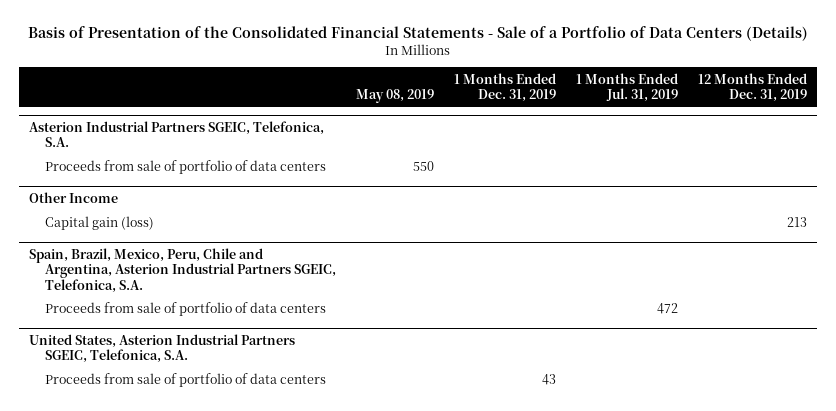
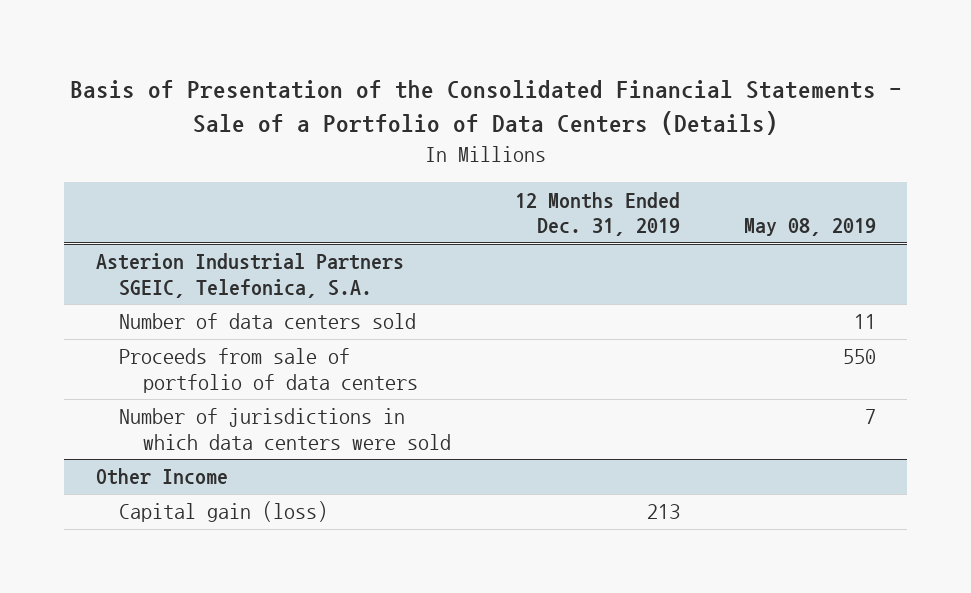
[454,72,557,103] 1 Months Ended Dec. 31, 2019 -> none
[576,72,679,103] 1 Months Ended Jul. 31, 2019 -> none
none -> [119,313,417,330] Number of data centers sold
none -> [119,408,451,450] Number of jurisdictions in which data centers were sold
[29,248,337,293] Spain, Brazil, Mexico, Peru, Chile and Argentina, Asterion Industrial Partners SGEIC, Telefonica, S.A. -> none
[45,302,327,317] Proceeds from sale of portfolio of data centers -> none
[29,334,296,364] United States, Asterion Industrial Partners SGEIC, Telefonica, S.A. -> none
[45,373,327,388] Proceeds from sale of portfolio of data centers -> none

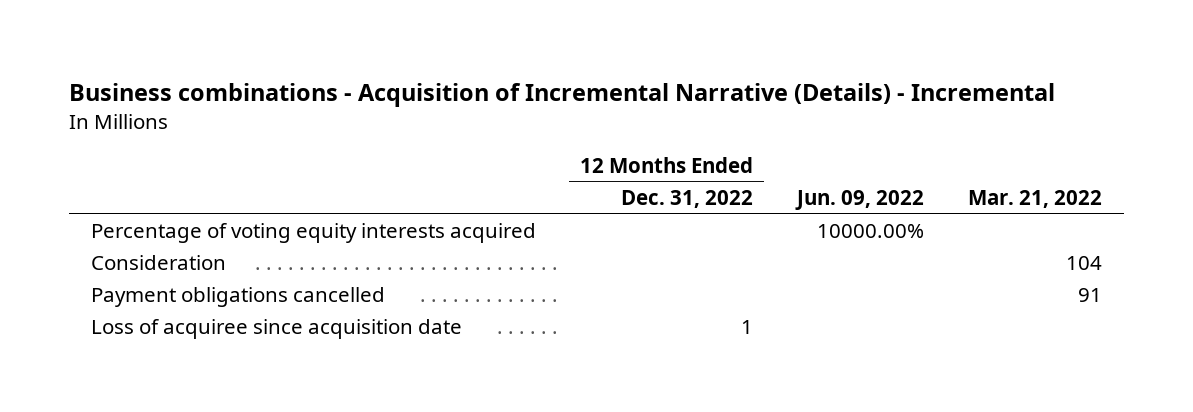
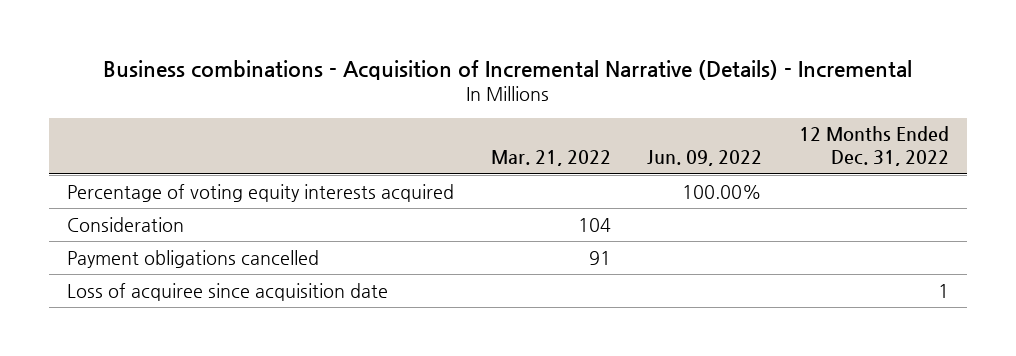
[817,224,925,239] 10000.00% -> [682,184,763,199] 100.00%

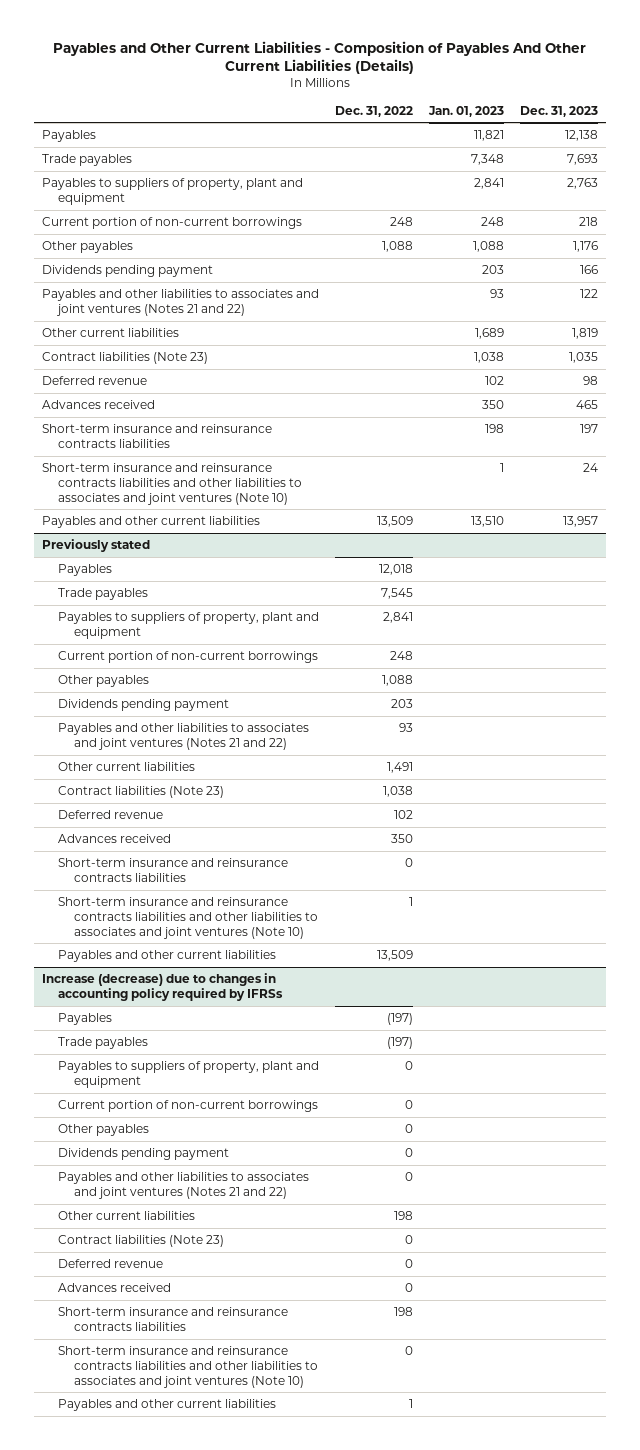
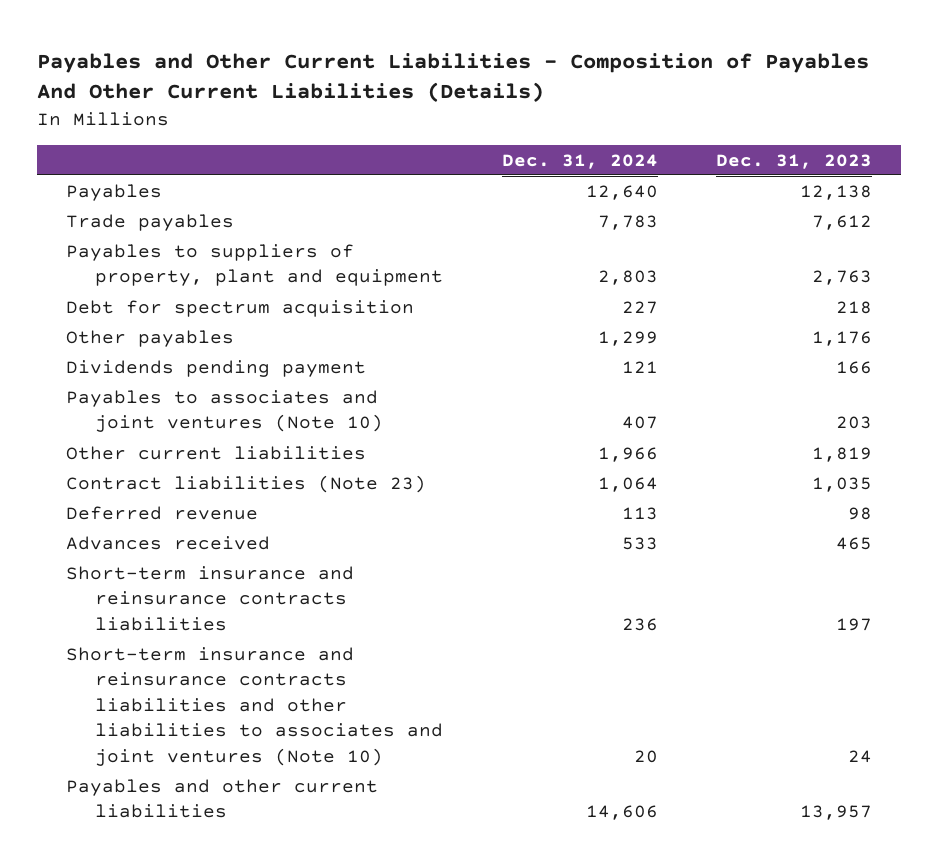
[335,105,414,117] Dec. 31, 2022 -> none
[428,105,505,117] Jan. 01, 2023 -> none
none -> [501,153,658,169] Dec. 31, 2024
[567,153,599,165] 7,693 -> [812,214,873,230] 7,612
[42,216,303,229] Current portion of non-current borrowings -> [66,299,415,317] Debt for spectrum acquisition
[42,288,320,316] Payables and other liabilities to associates and joint ventures (Notes 21 and 22) -> [66,389,384,433] Payables to associates and joint ventures (Note 10)
[580,288,599,298] 122 -> [836,416,873,430] 203
[42,538,151,552] Previously stated -> none
[58,563,113,576] Payables -> none
[58,587,149,600] Trade payables -> none
[58,611,320,639] Payables to suppliers of property, plant and equipment -> none
[58,650,319,663] Current portion of non-current borrowings -> none
[58,674,150,687] Other payables -> none
[58,698,230,711] Dividends pending payment -> none
[58,722,310,750] Payables and other liabilities to associates and joint ventures (Notes 21 and 22) -> none
[58,761,196,771] Other current liabilities -> none
[58,785,225,798] Contract liabilities (Note 23) -> none
[58,809,164,819] Deferred revenue -> none
[58,833,172,843] Advances received -> none
[58,857,289,882] Short-term insurance and reinsurance contracts liabilities -> none
[58,896,319,939] Short-term insurance and reinsurance contracts liabilities and other liabilities to associates and joint ventures (Note 10) -> none
[58,949,277,962] Payables and other current liabilities -> none
[42,972,284,1001] Increase (decrease) due to changes in accounting policy required by IFRSs -> none
[58,1012,113,1025] Payables -> none
[58,1036,149,1049] Trade payables -> none
[58,1060,320,1088] Payables to suppliers of property, plant and equipment -> none
[58,1099,319,1112] Current portion of non-current borrowings -> none
[58,1123,150,1136] Other payables -> none
[58,1147,230,1160] Dividends pending payment -> none
[58,1171,310,1199] Payables and other liabilities to associates and joint ventures (Notes 21 and 22) -> none
[58,1210,196,1220] Other current liabilities -> none
[58,1234,225,1247] Contract liabilities (Note 23) -> none
[58,1258,164,1268] Deferred revenue -> none
[58,1282,172,1292] Advances received -> none
[58,1306,289,1331] Short-term insurance and reinsurance contracts liabilities -> none
[58,1345,319,1388] Short-term insurance and reinsurance contracts liabilities and other liabilities to associates and joint ventures (Note 10) -> none
[58,1398,277,1411] Payables and other current liabilities -> none

